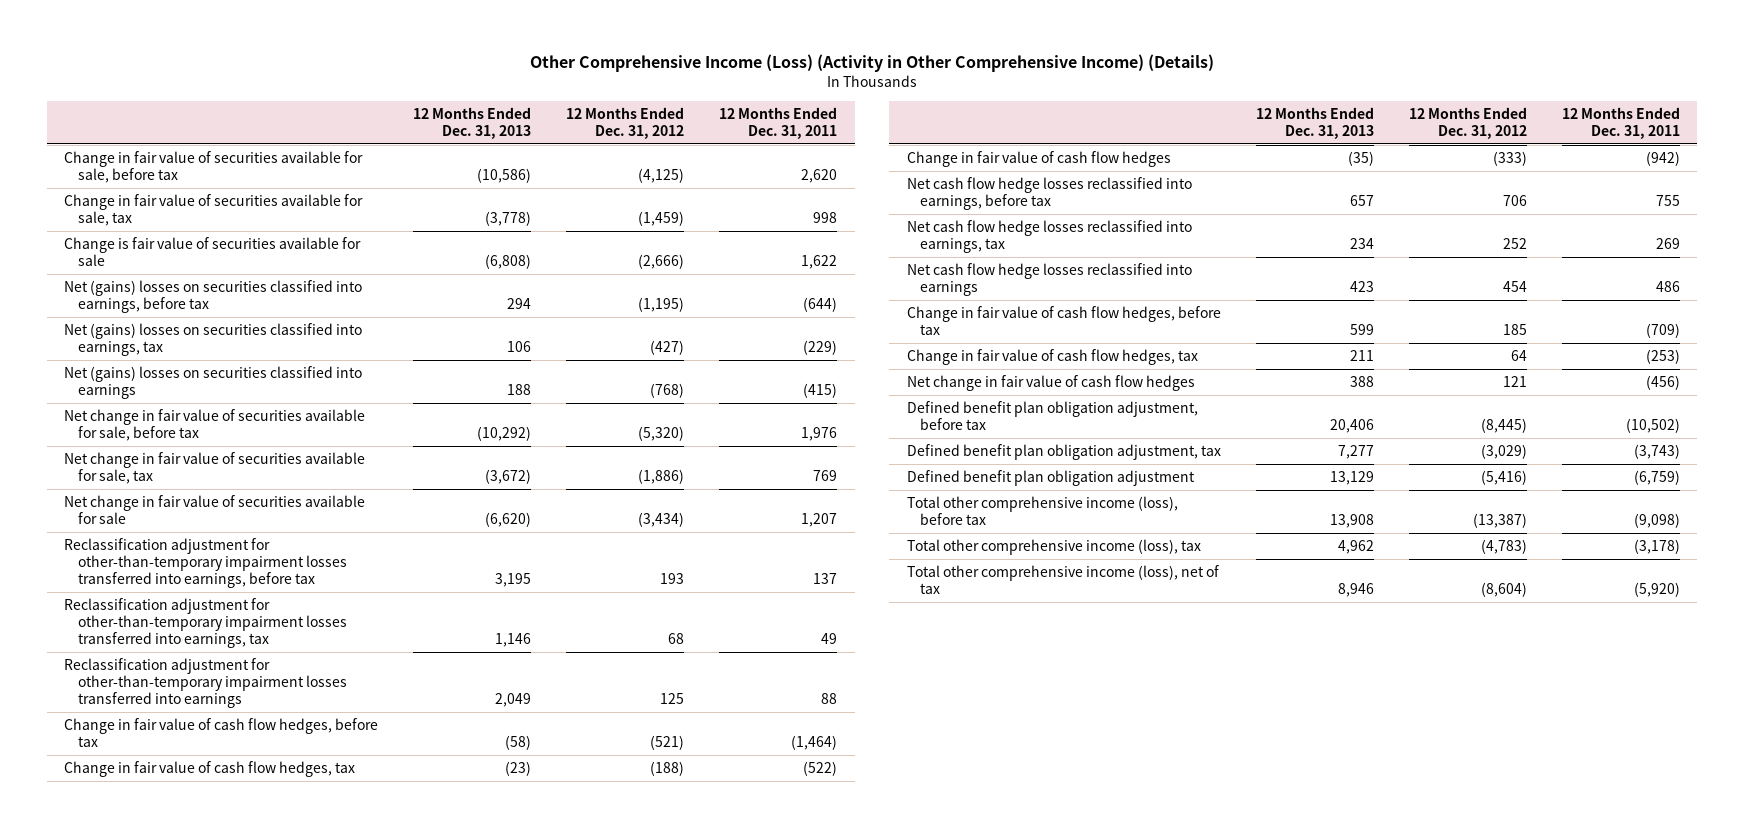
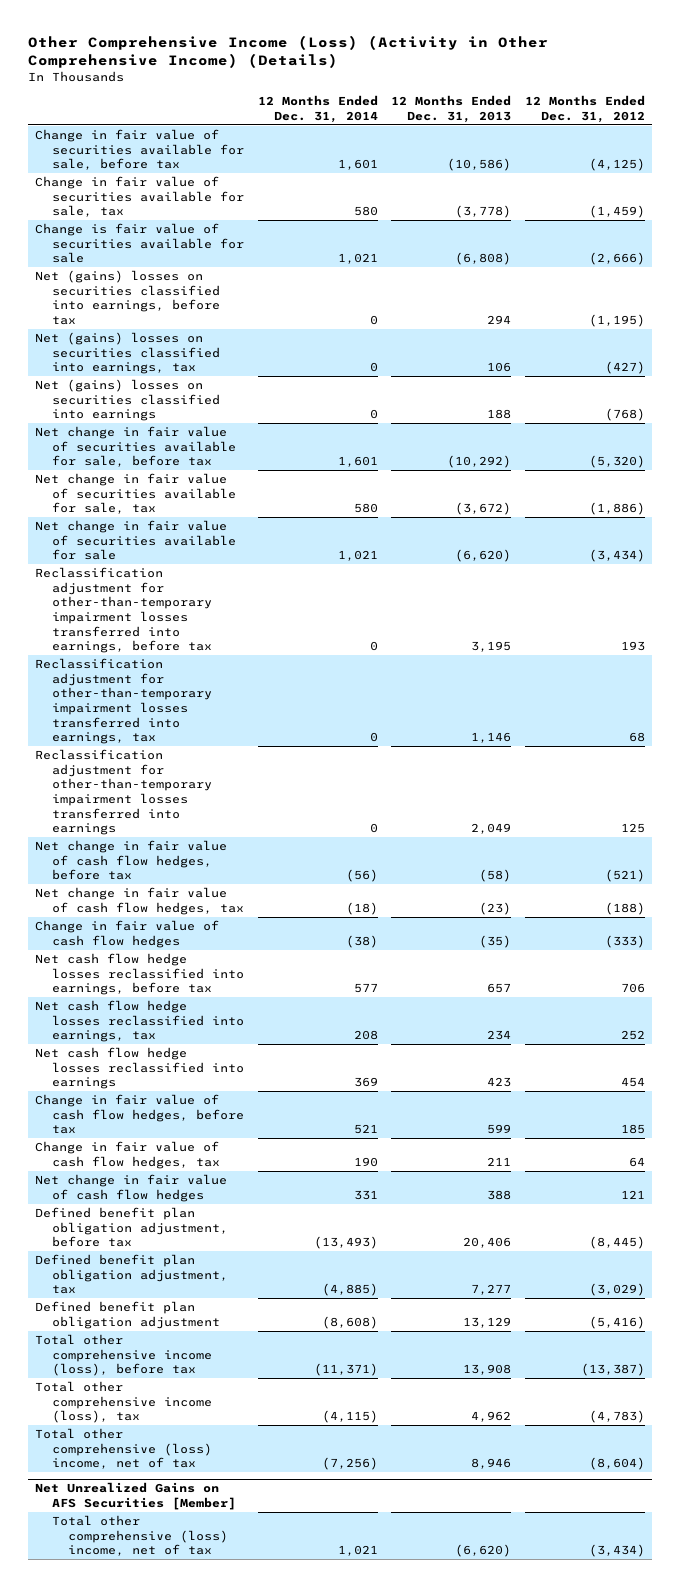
[719,106,838,139] 12 Months Ended Dec. 31, 2011 -> none
none -> [257,95,378,124] 12 Months Ended Dec. 31, 2014
[64,718,379,747] Change in fair value of cash flow hedges, before tax -> [35,840,228,881] Net change in fair value of cash flow hedges, before tax
[64,761,356,778] Change in fair value of cash flow hedges, tax -> [35,887,244,915] Net change in fair value of cash flow hedges, tax
[906,565,1219,594] Total other comprehensive income (loss), net of tax -> [35,1428,212,1470] Total other comprehensive (loss) income, net of tax
none -> [35,1482,236,1511] Net Unrealized Gains on AFS Securities [Member]
none -> [51,1515,229,1557] Total other comprehensive (loss) income, net of tax

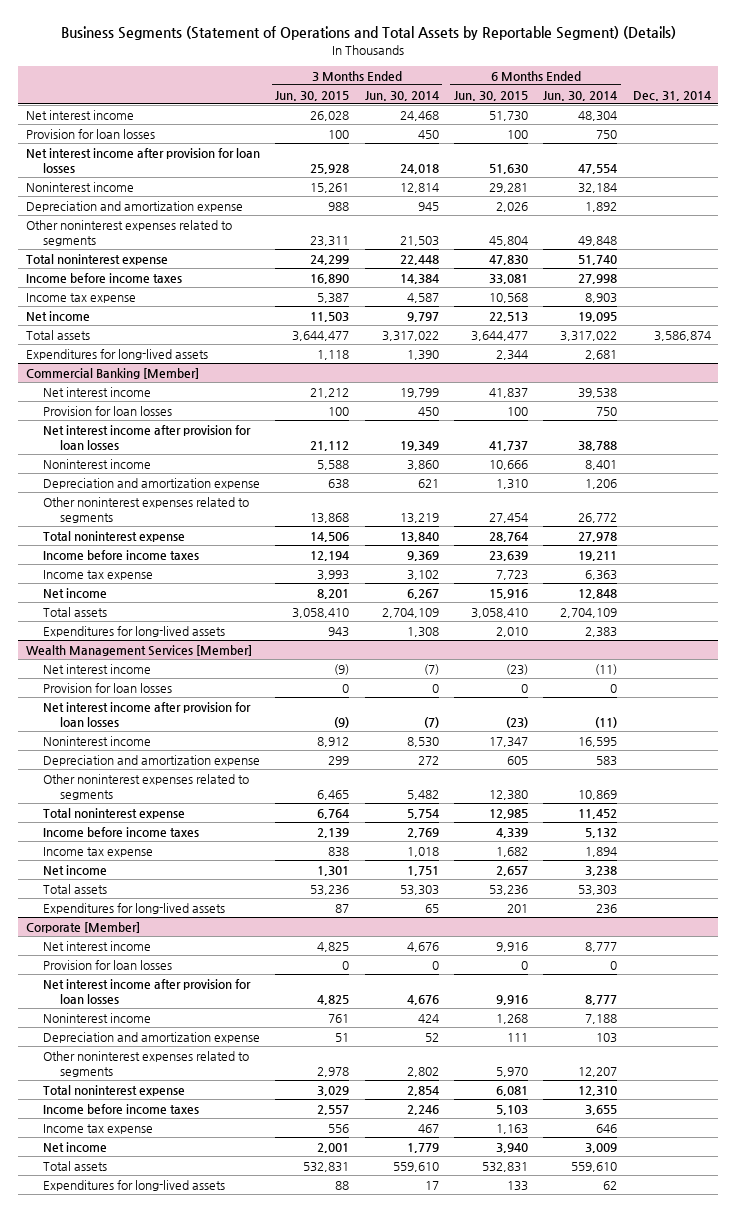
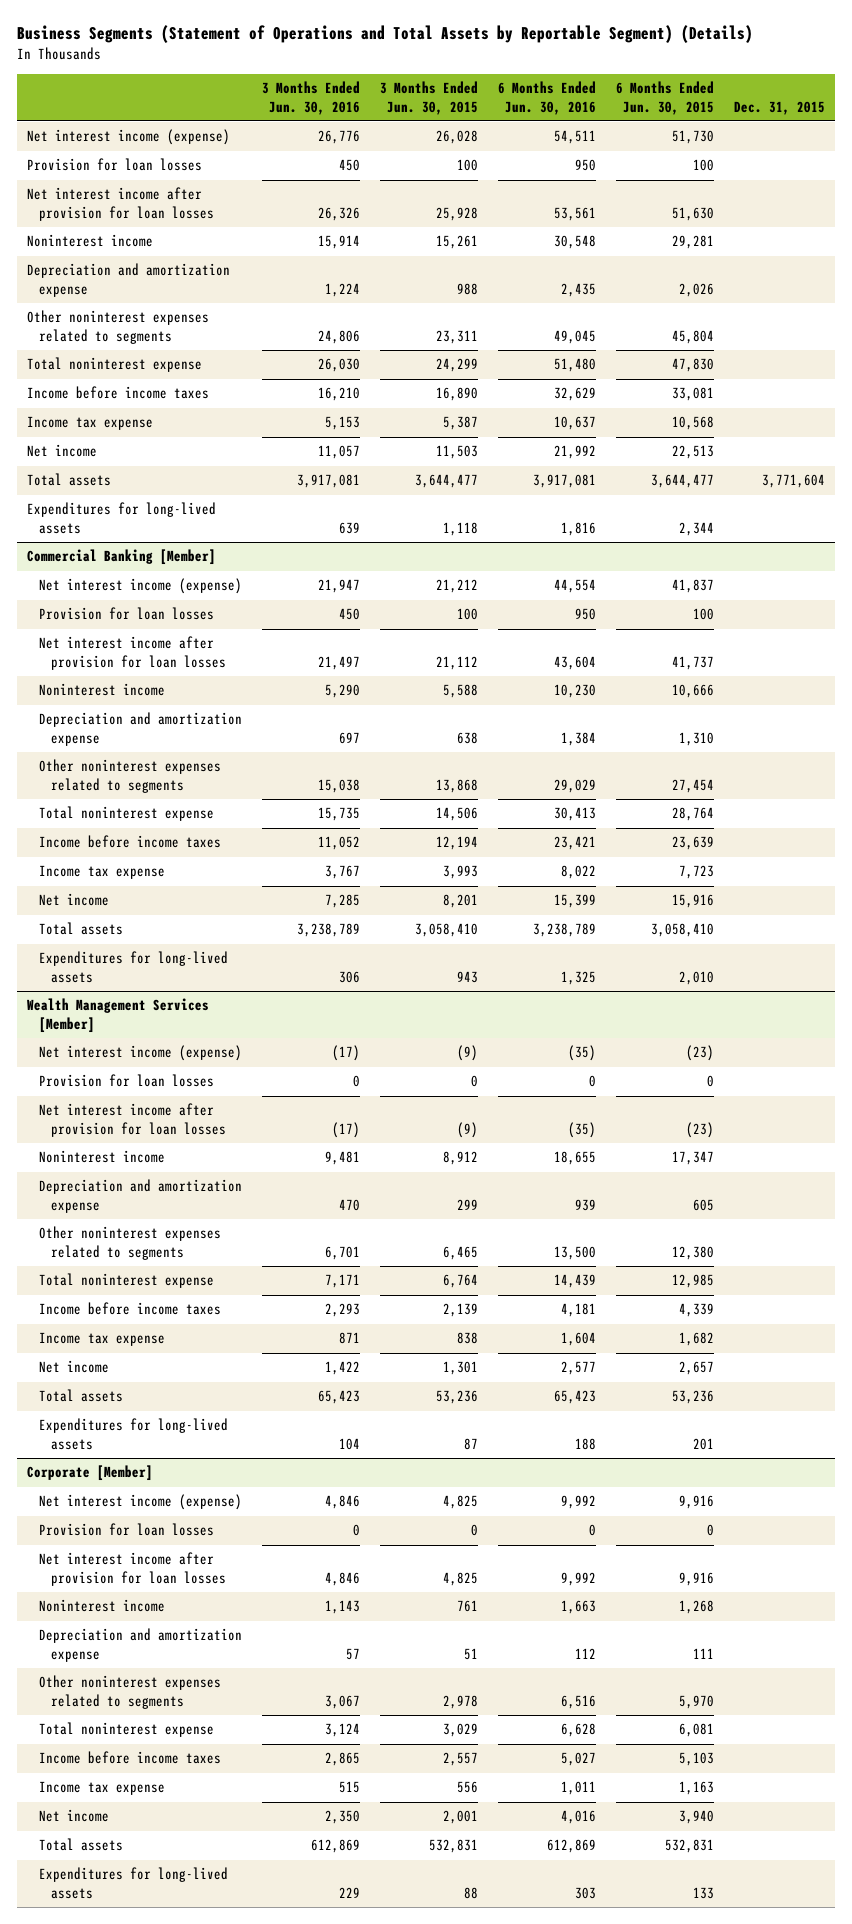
[364,90,439,101] Jun. 30, 2014 -> none
[543,90,618,101] Jun. 30, 2014 -> none
[632,90,711,101] Dec. 31, 2014 -> none
none -> [262,81,361,115] 3 Months Ended Jun. 30, 2016
none -> [498,81,597,115] 6 Months Ended Jun. 30, 2016
none -> [734,100,826,115] Dec. 31, 2015
[25,109,134,120] Net interest income -> [26,129,230,146] Net interest income (expense)
[43,386,152,397] Net interest income -> [39,578,243,595] Net interest income (expense)
[43,663,152,674] Net interest income -> [39,1045,243,1062] Net interest income (expense)
[43,940,152,951] Net interest income -> [39,1494,243,1511] Net interest income (expense)

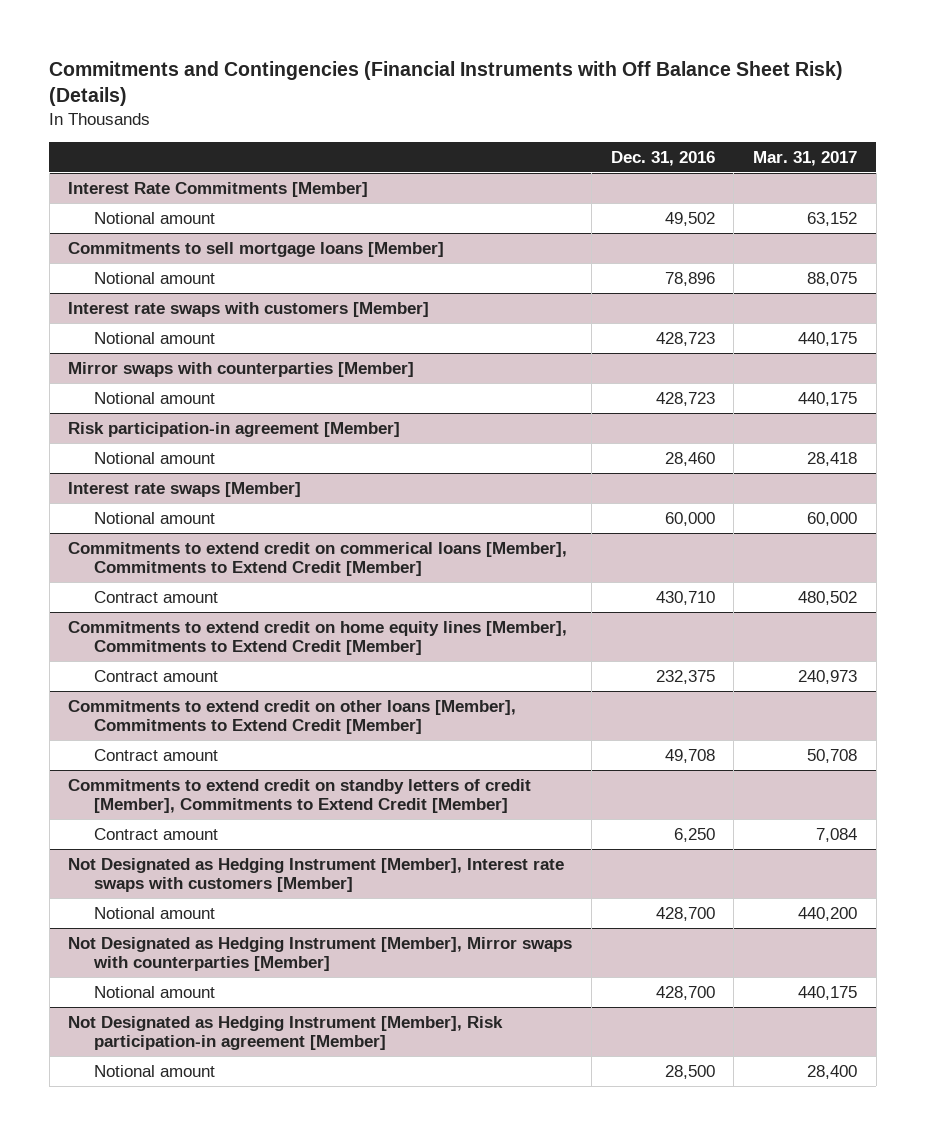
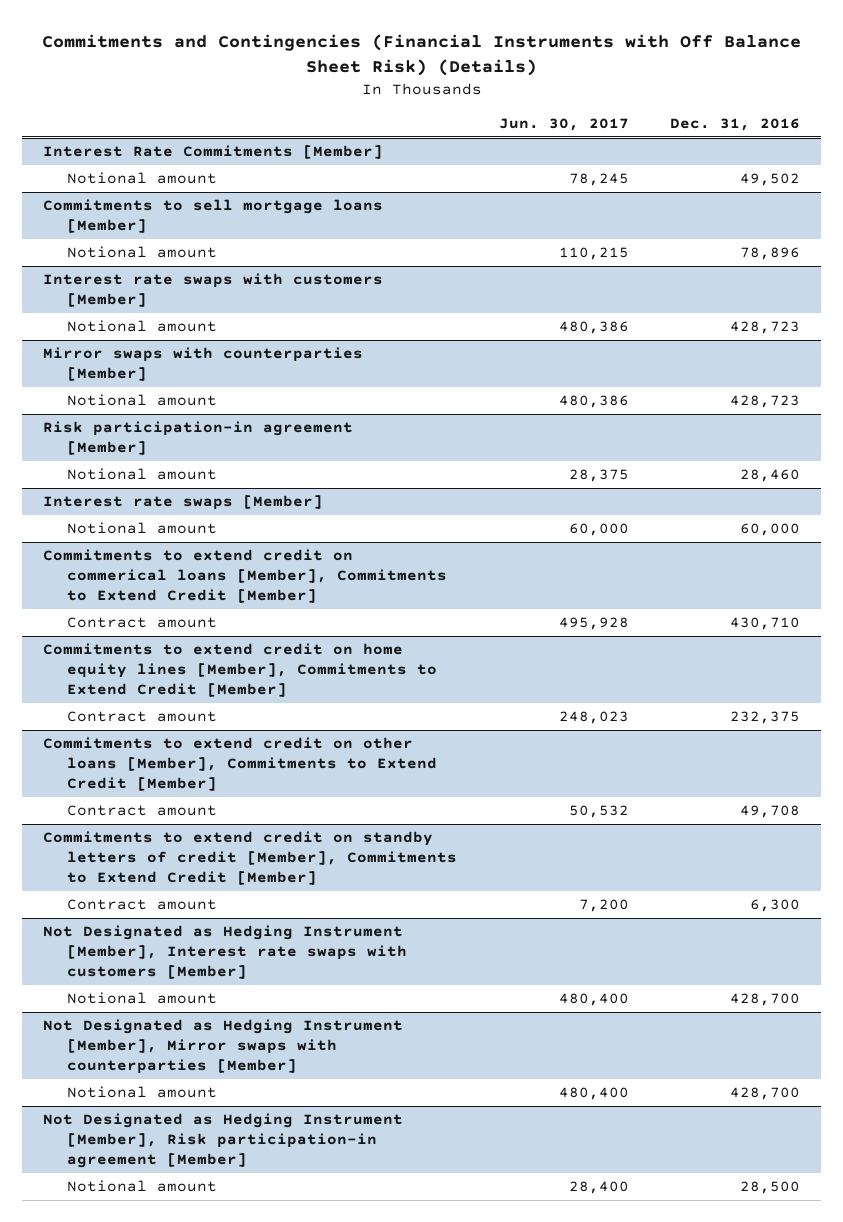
[752,150,857,166] Mar. 31, 2017 -> none
none -> [498,118,629,132] Jun. 30, 2017
[673,827,715,842] 6,250 -> [750,899,801,913] 6,300

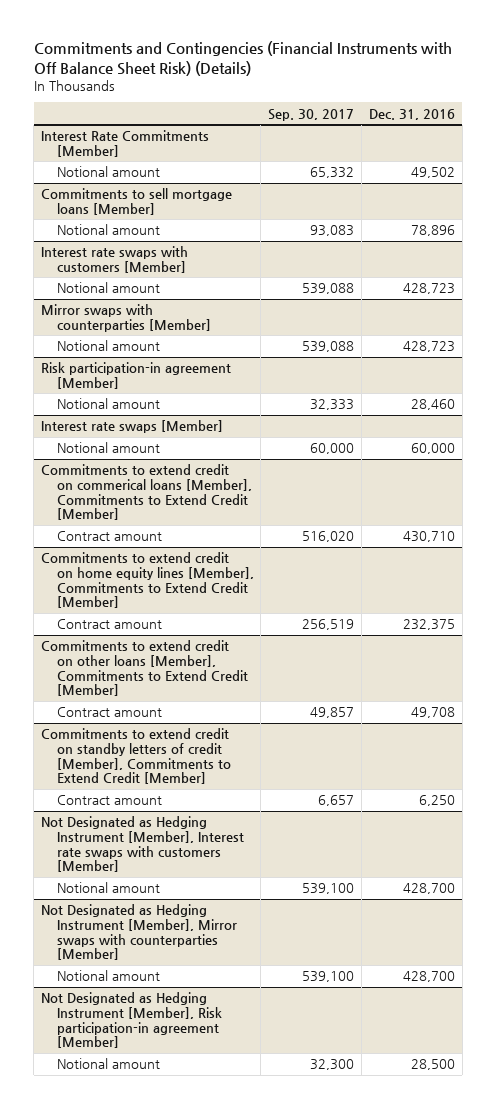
[498,118,629,132] Jun. 30, 2017 -> none
none -> [268,108,355,121] Sep. 30, 2017
[750,899,801,913] 6,300 -> [418,795,455,807] 6,250

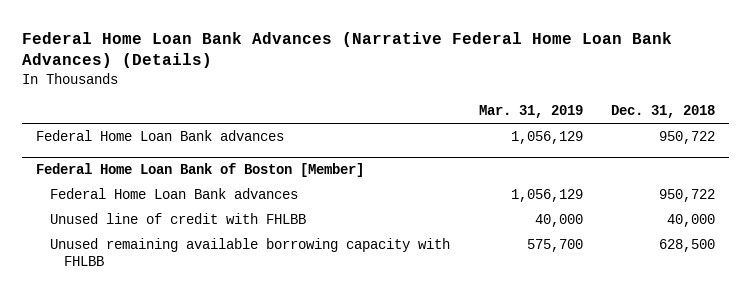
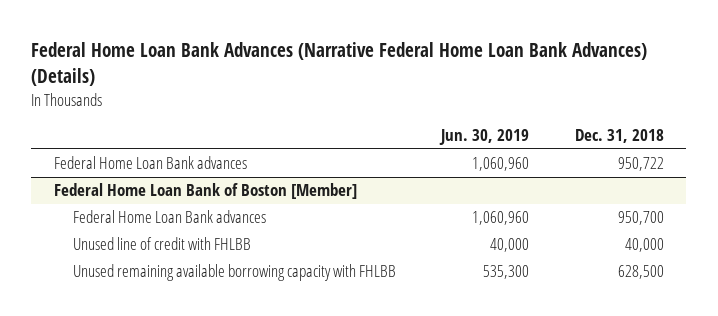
[478,105,583,119] Mar. 31, 2019 -> none
none -> [439,129,530,146] Jun. 30, 2019
[659,189,716,203] 950,722 -> [617,211,664,226] 950,700

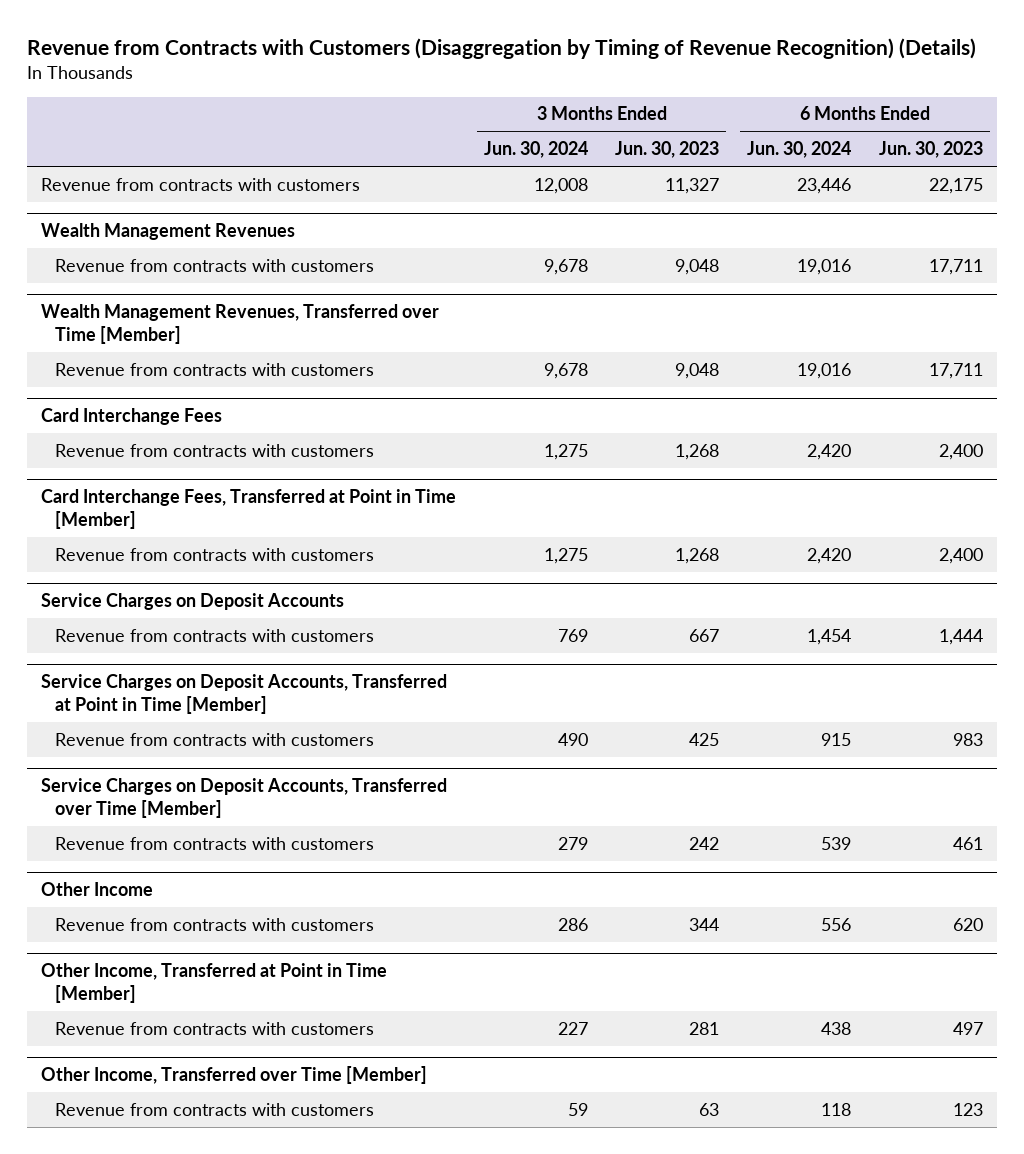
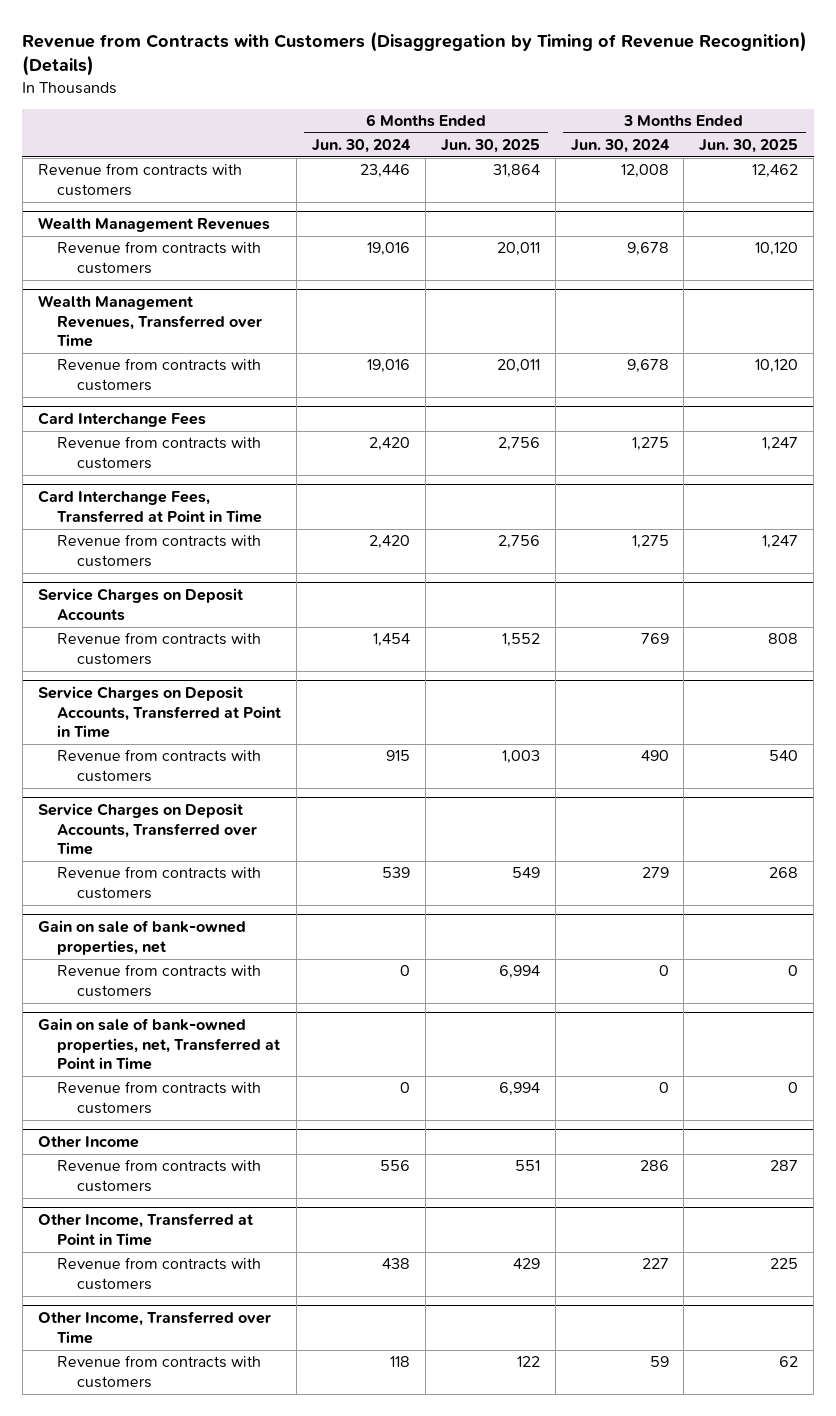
[615,141,720,159] Jun. 30, 2023 -> none
[878,141,983,159] Jun. 30, 2023 -> none
none -> [440,139,540,154] Jun. 30, 2025
none -> [699,139,799,154] Jun. 30, 2025
[40,304,439,344] Wealth Management Revenues, Transferred over Time [Member] -> [37,295,263,348] Wealth Management Revenues, Transferred over Time
[40,489,456,529] Card Interchange Fees, Transferred at Point in Time [Member] -> [37,490,263,523] Card Interchange Fees, Transferred at Point in Time
[40,674,447,714] Service Charges on Deposit Accounts, Transferred at Point in Time [Member] -> [37,686,282,739] Service Charges on Deposit Accounts, Transferred at Point in Time
[40,778,447,818] Service Charges on Deposit Accounts, Transferred over Time [Member] -> [37,803,258,856] Service Charges on Deposit Accounts, Transferred over Time
none -> [37,920,246,955] Gain on sale of bank-owned properties, net
none -> [57,964,262,998] Revenue from contracts with customers
none -> [37,1018,281,1071] Gain on sale of bank-owned properties, net, Transferred at Point in Time
none -> [57,1081,262,1115] Revenue from contracts with customers
[40,963,387,1003] Other Income, Transferred at Point in Time [Member] -> [37,1213,253,1246] Other Income, Transferred at Point in Time
[40,1066,427,1085] Other Income, Transferred over Time [Member] -> [37,1311,271,1344] Other Income, Transferred over Time

